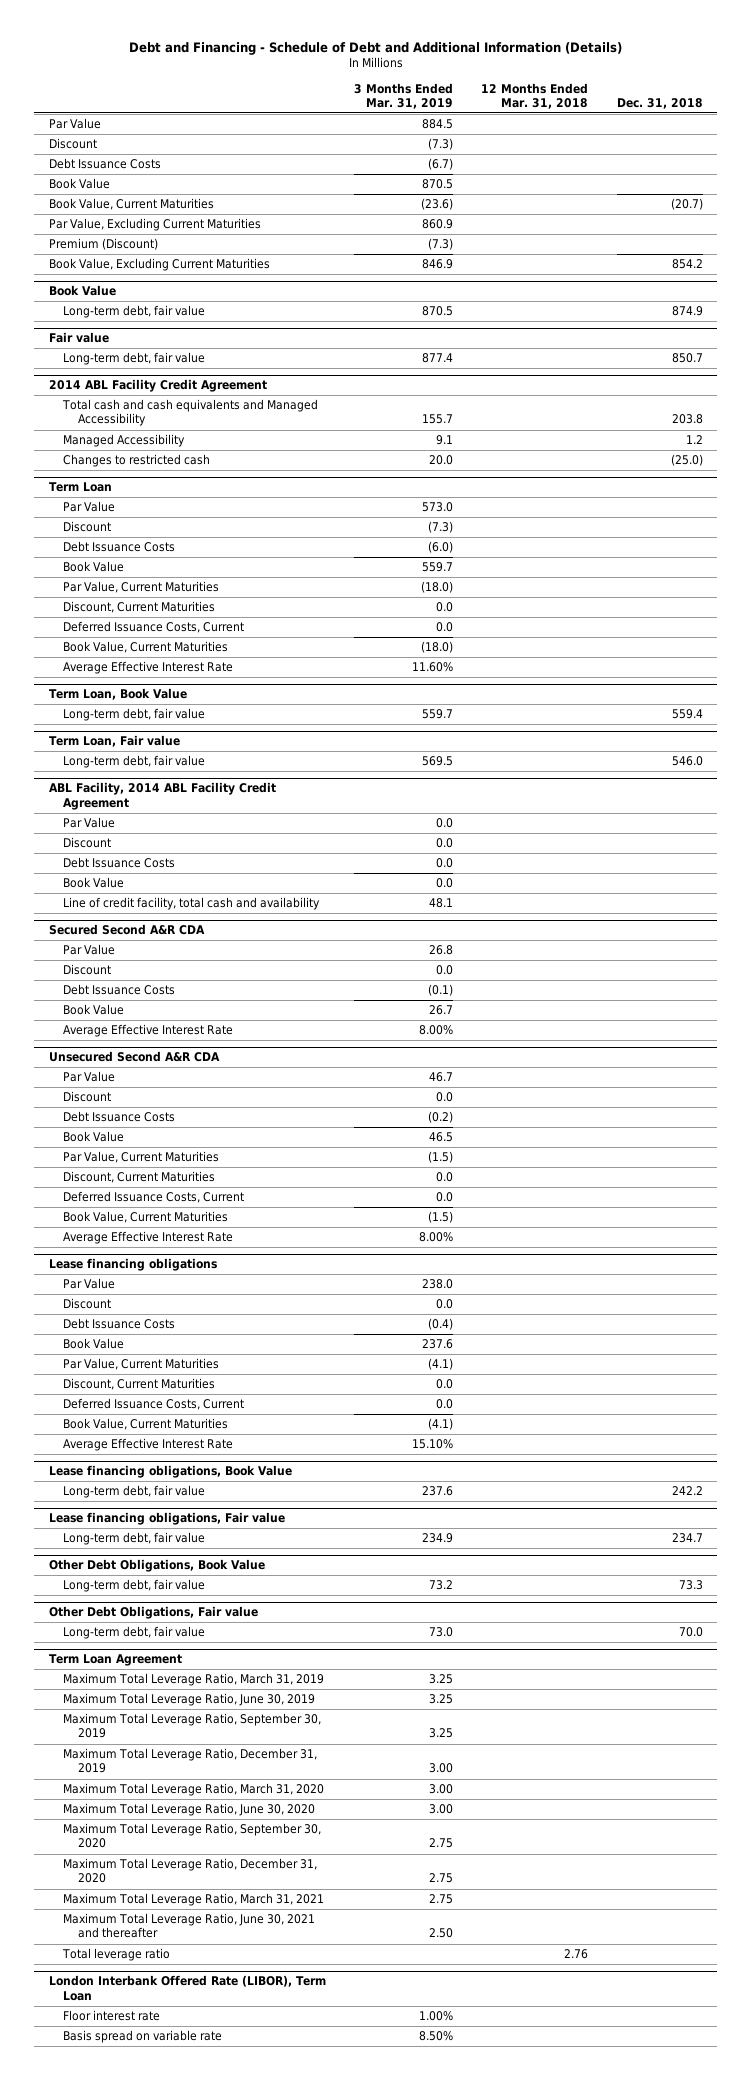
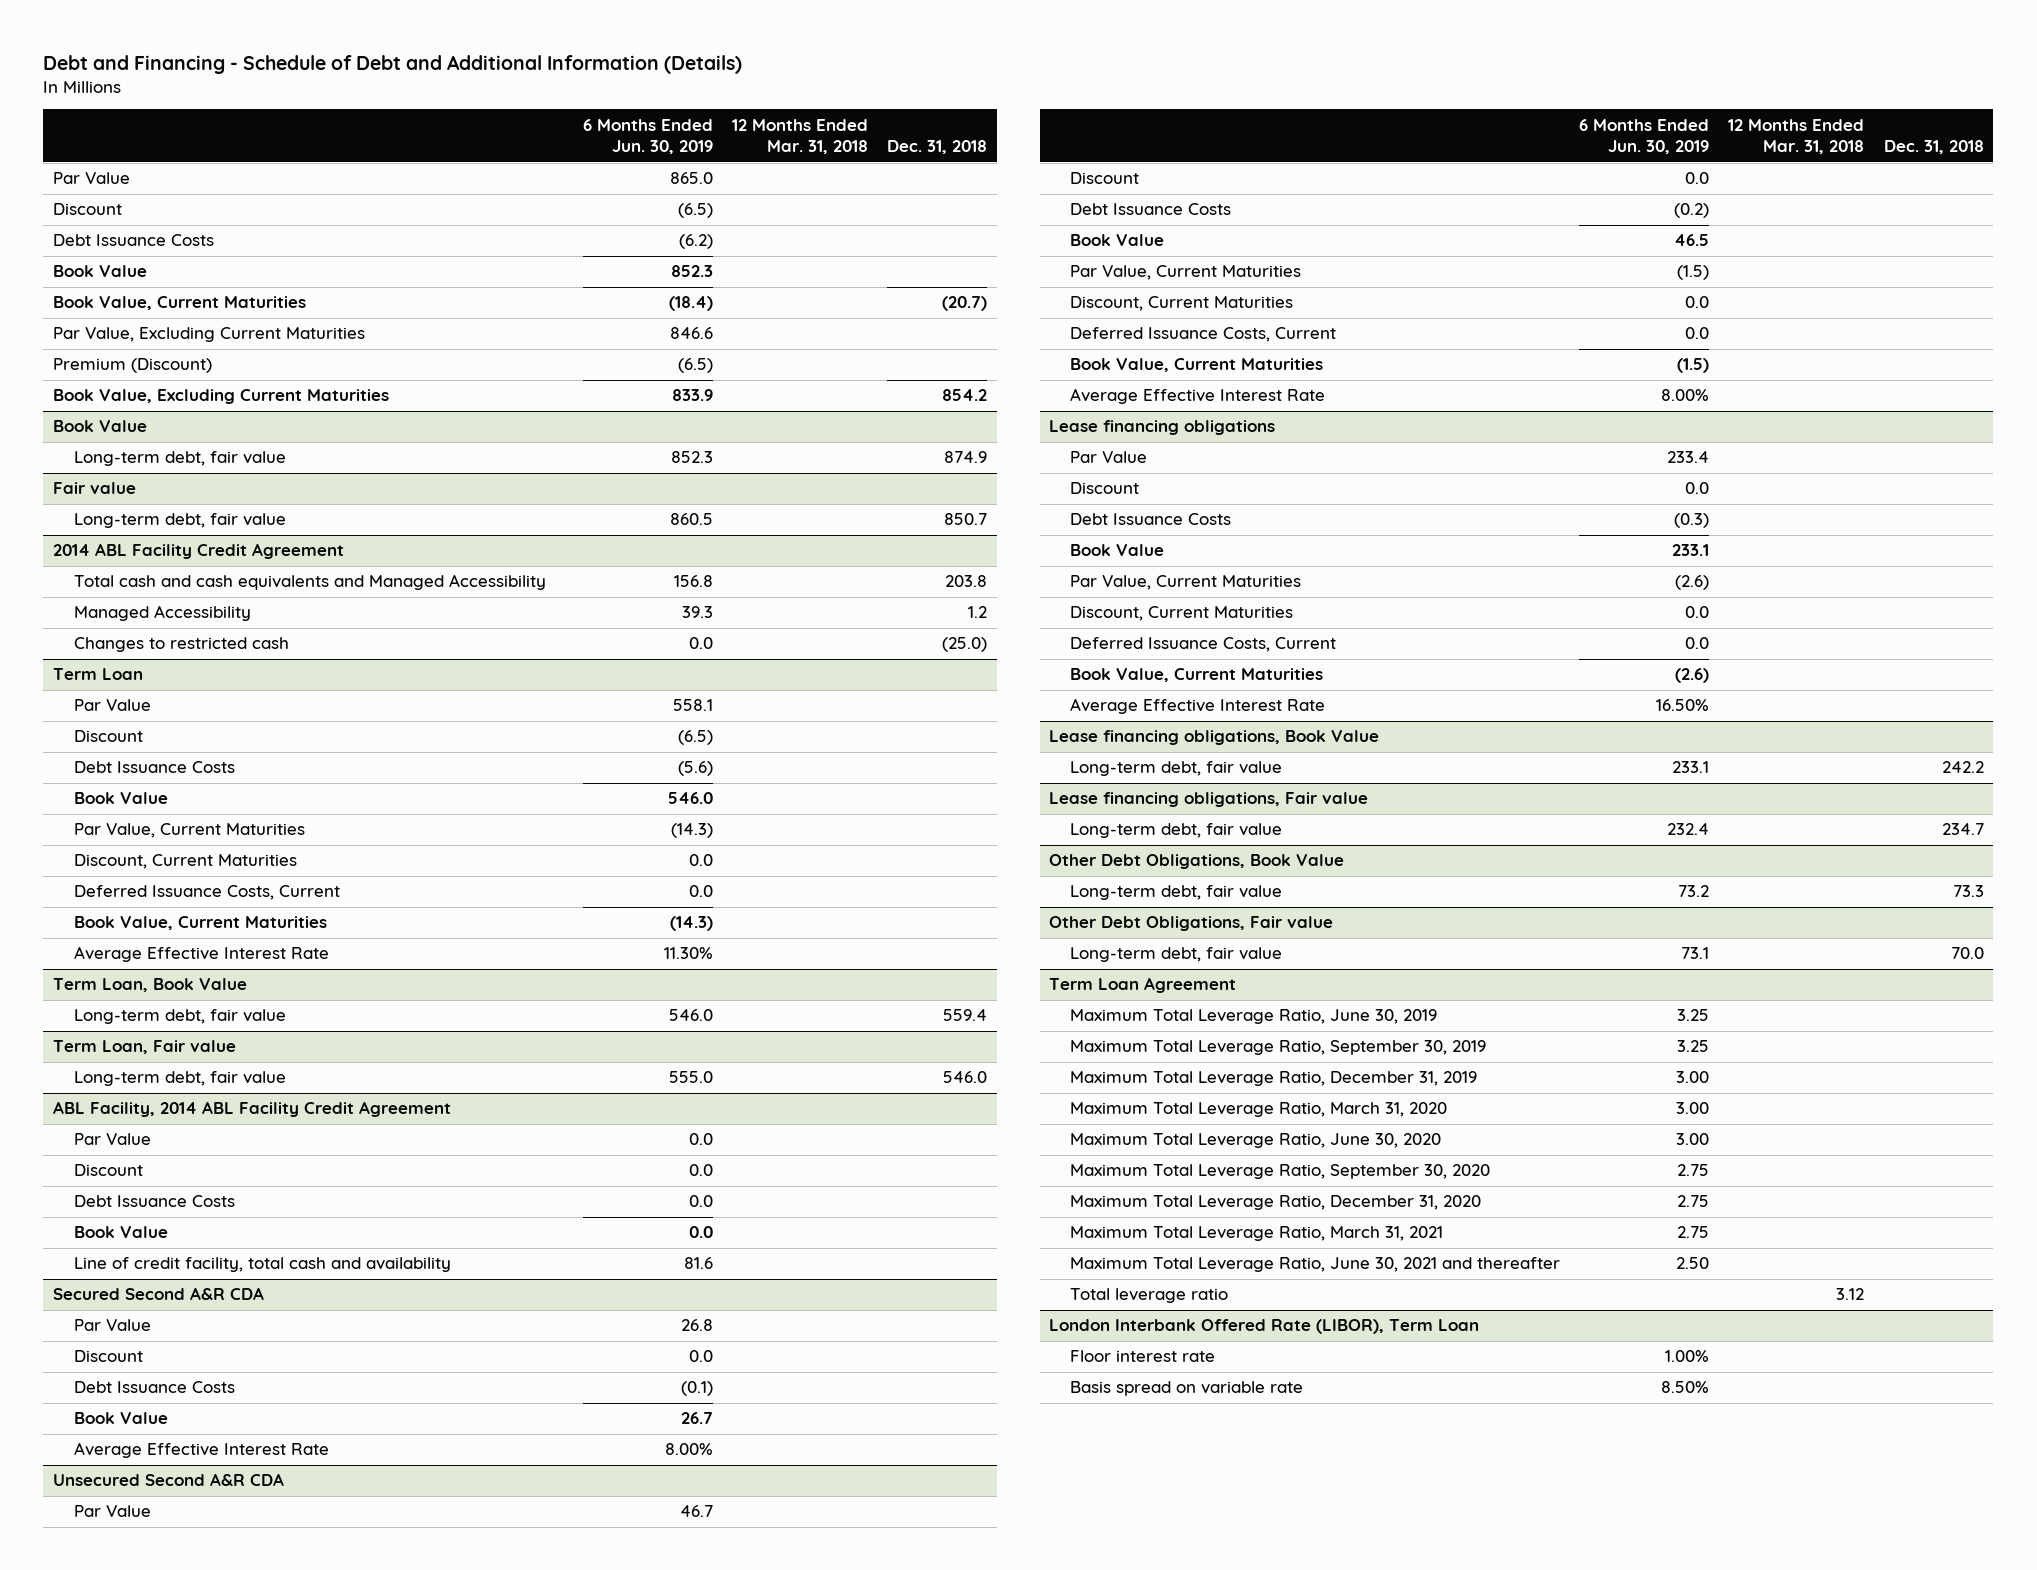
[354,82,454,109] 3 Months Ended Mar. 31, 2019 -> none
none -> [582,118,713,155] 6 Months Ended Jun. 30, 2019
[63,1673,325,1687] Maximum Total Leverage Ratio, March 31, 2019 -> none
[564,1949,589,1960] 2.76 -> [1836,1288,1865,1301] 3.12

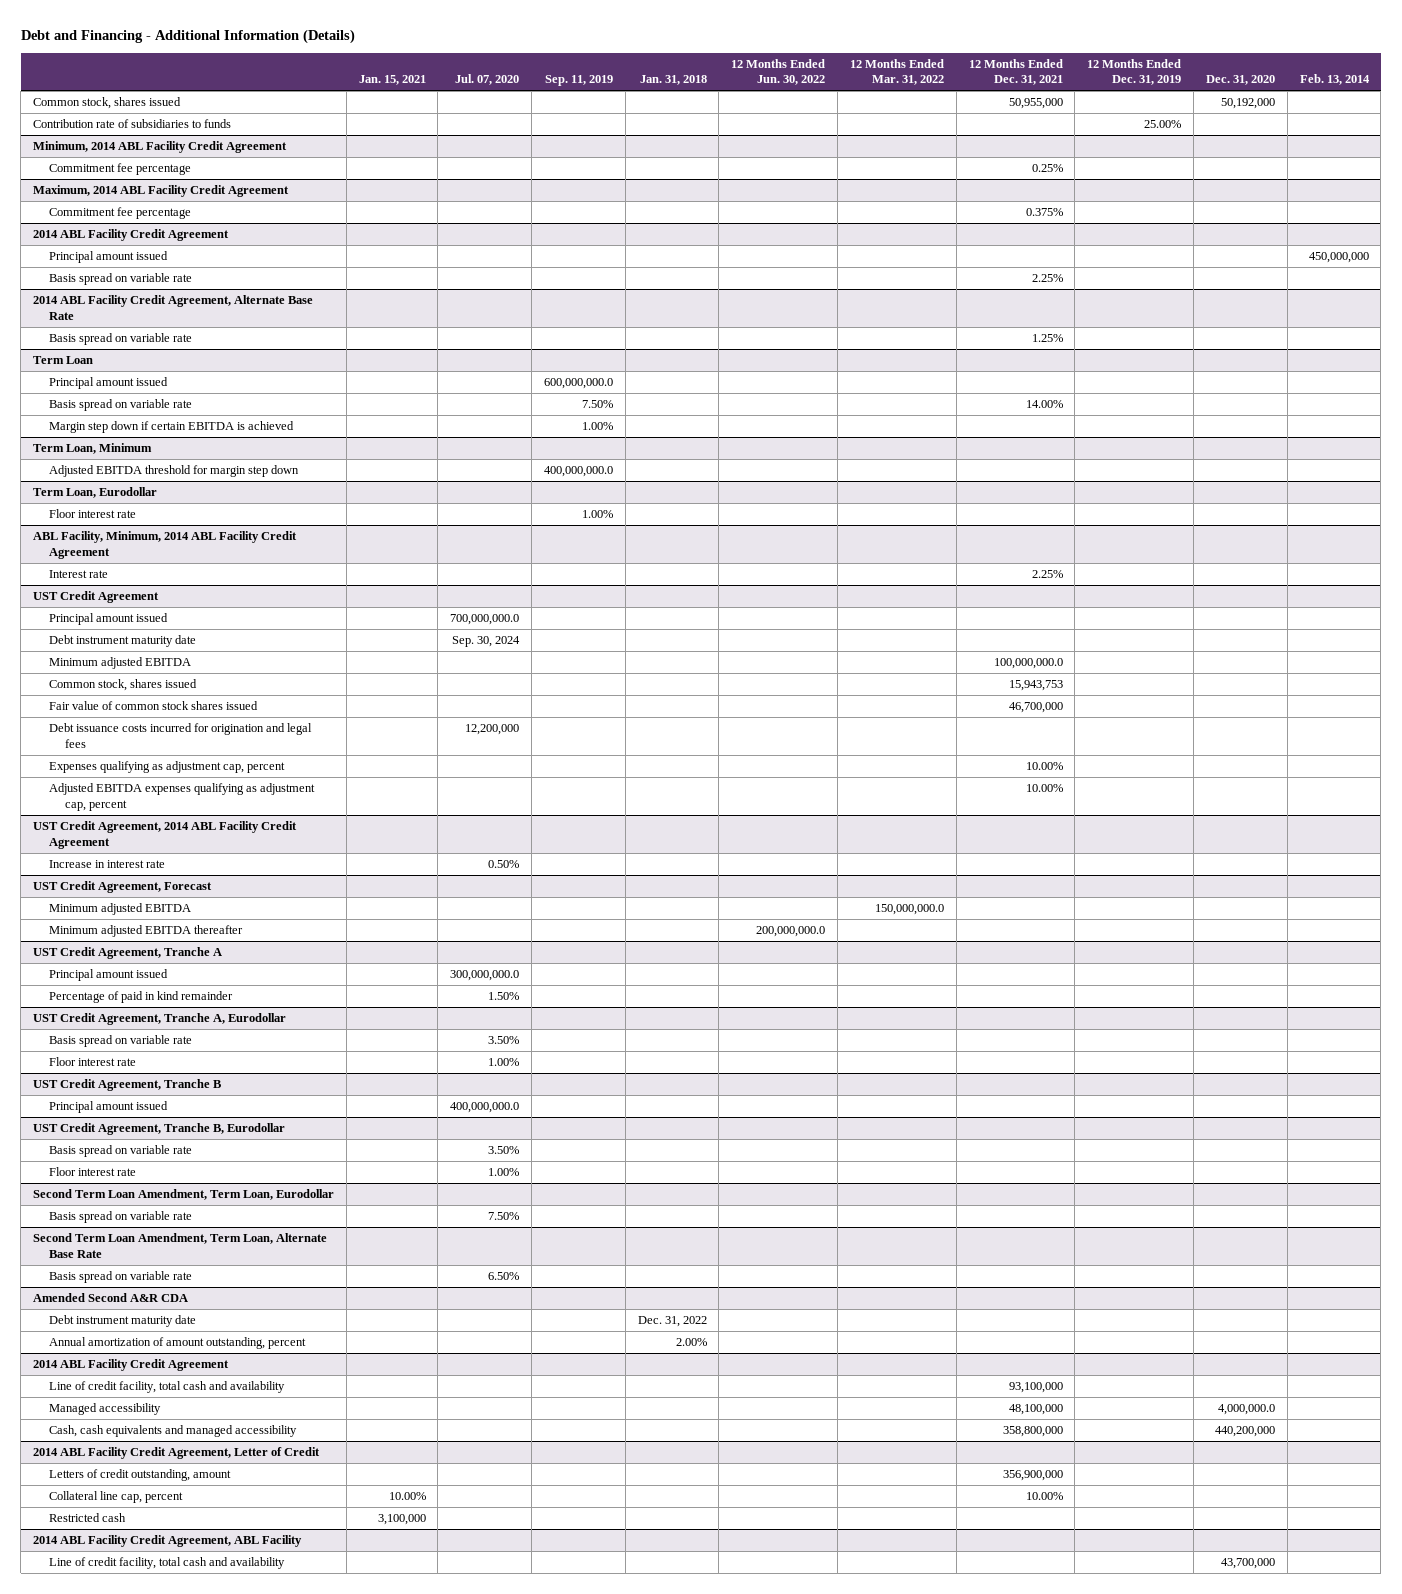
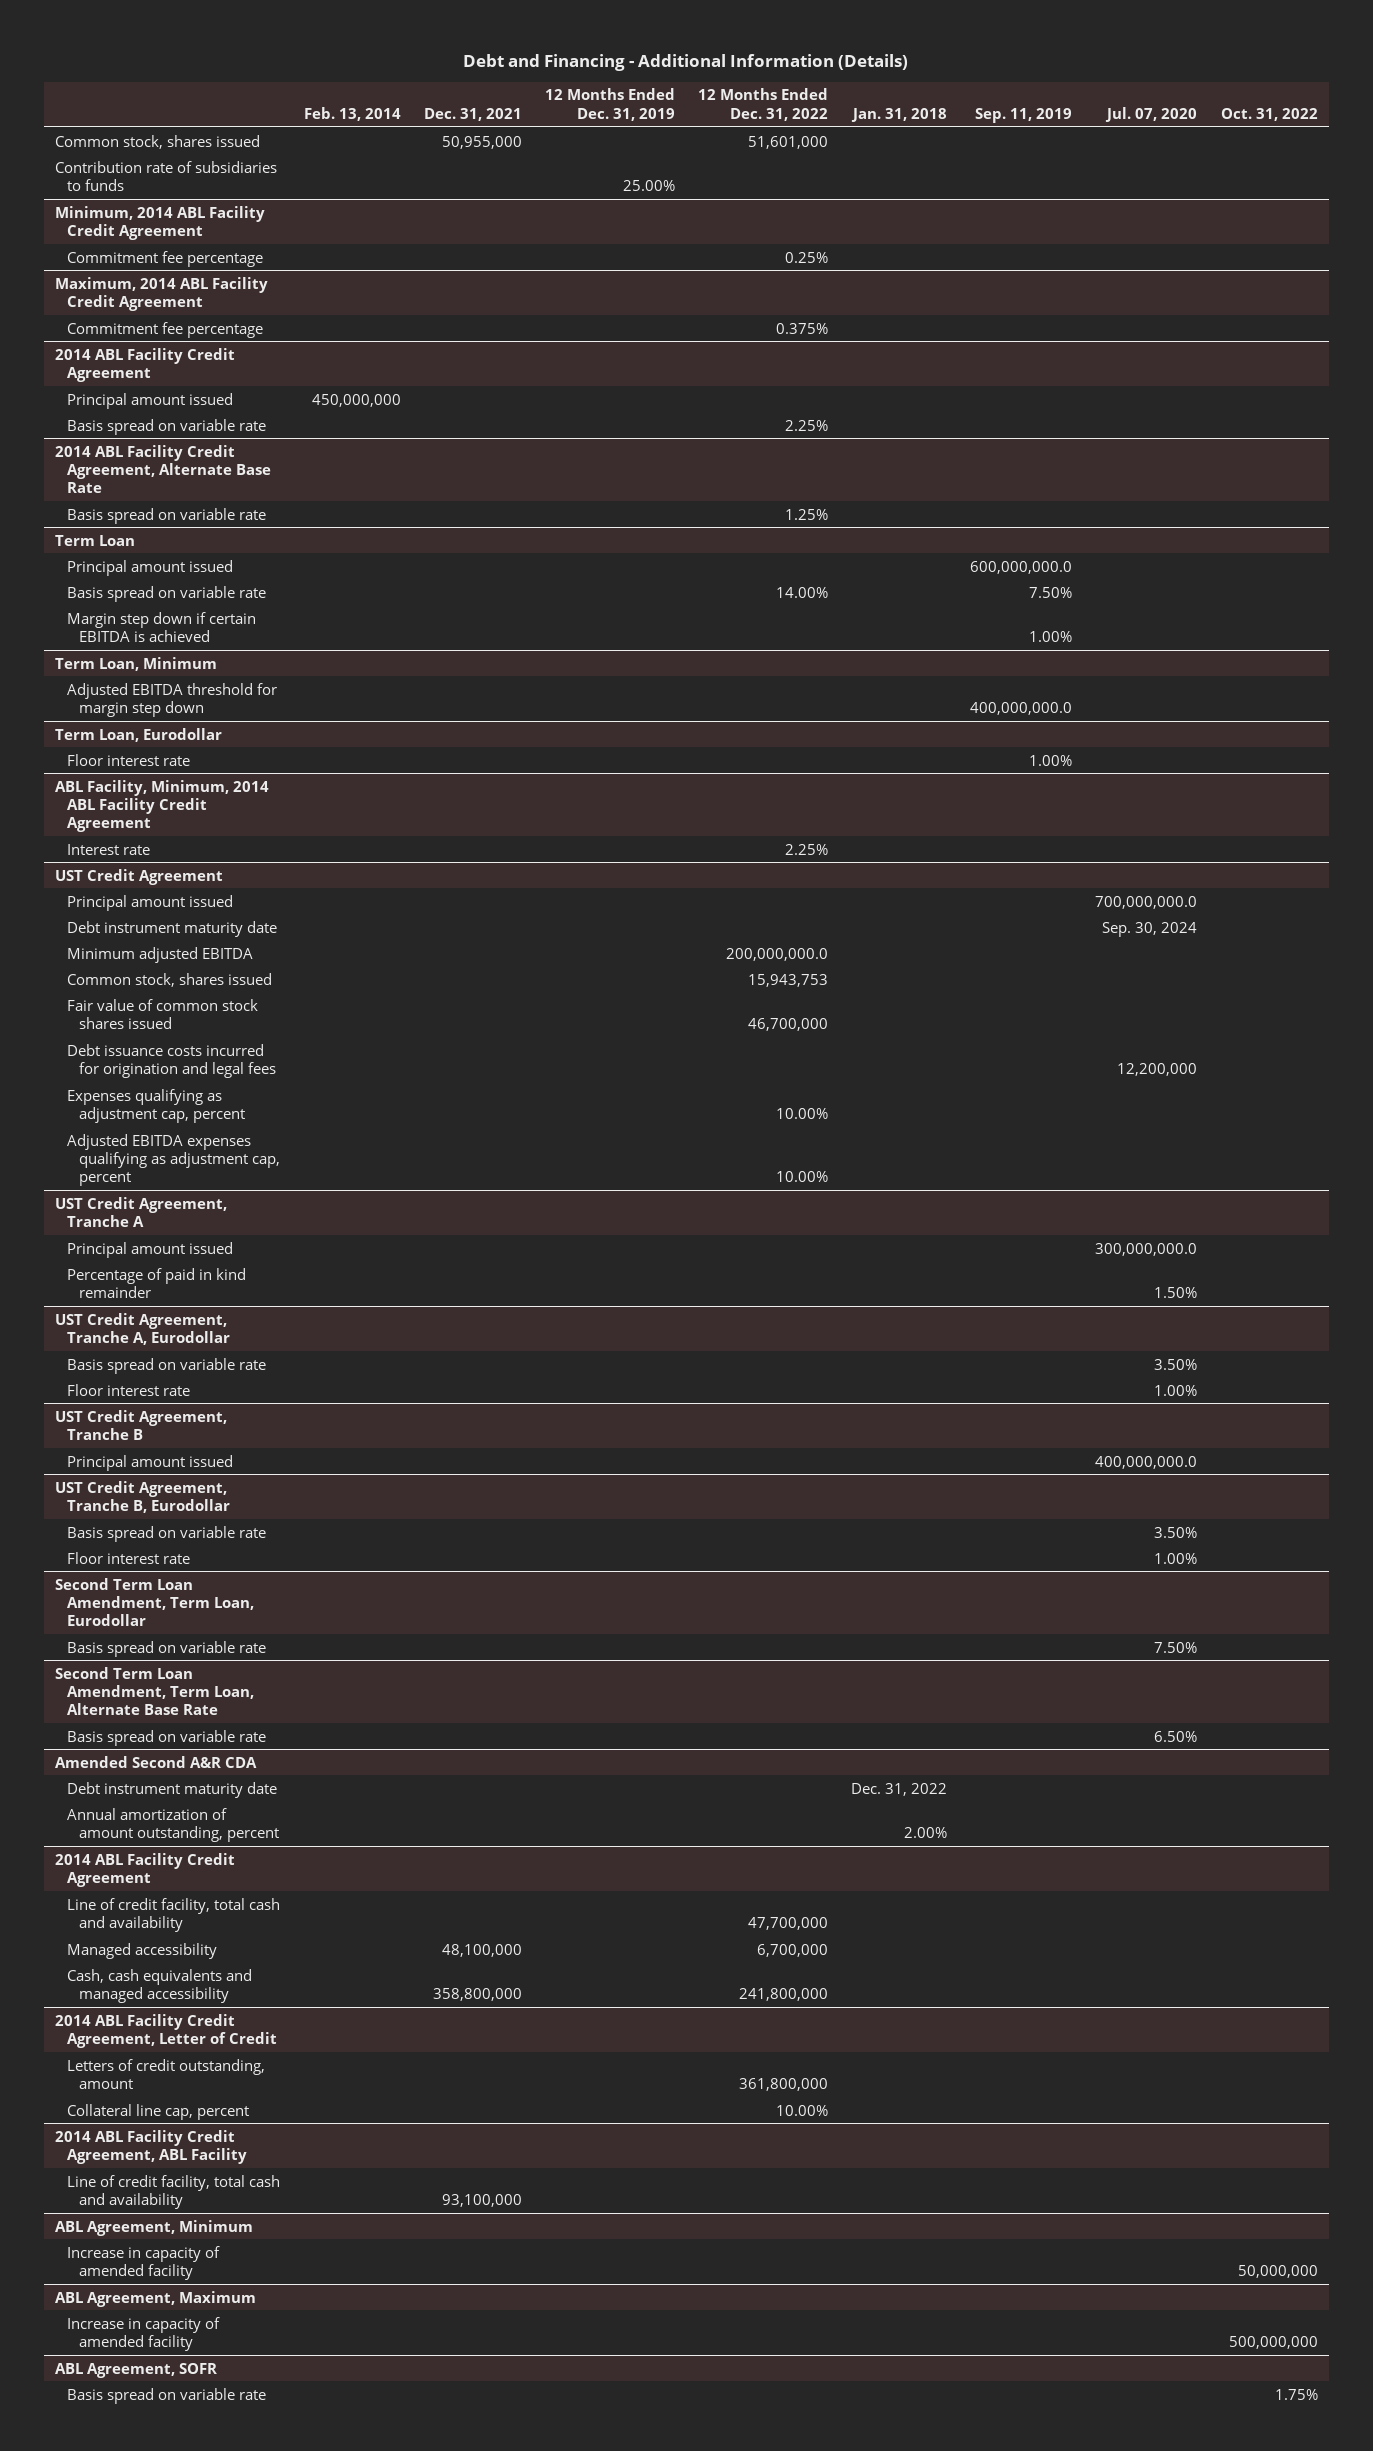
[358,75,426,86] Jan. 15, 2021 -> none
[731,58,826,86] 12 Months Ended Jun. 30, 2022 -> none
[849,58,944,86] 12 Months Ended Mar. 31, 2022 -> none
[968,58,1063,86] 12 Months Ended Dec. 31, 2021 -> none
[1205,75,1275,86] Dec. 31, 2020 -> none
none -> [423,107,522,121] Dec. 31, 2021
none -> [697,88,828,121] 12 Months Ended Dec. 31, 2022
none -> [1220,107,1318,121] Oct. 31, 2022
[32,821,297,849] UST Credit Agreement, 2014 ABL Facility Credit Agreement -> none
[48,860,165,869] Increase in interest rate -> none
[32,881,212,894] UST Credit Agreement, Forecast -> none
[48,903,191,916] Minimum adjusted EBITDA -> none
[48,925,243,938] Minimum adjusted EBITDA thereafter -> none
[48,1513,126,1523] Restricted cash -> none
none -> [55,2219,254,2236] ABL Agreement, Minimum
none -> [67,2245,221,2280] Increase in capacity of amended facility
none -> [55,2290,257,2307] ABL Agreement, Maximum
none -> [67,2316,221,2351] Increase in capacity of amended facility
none -> [55,2362,218,2378] ABL Agreement, SOFR
none -> [67,2387,267,2404] Basis spread on variable rate

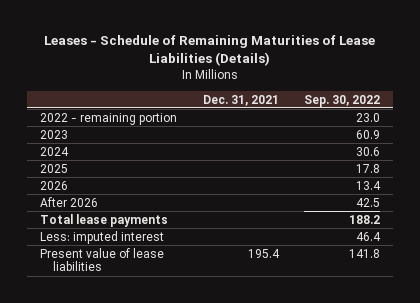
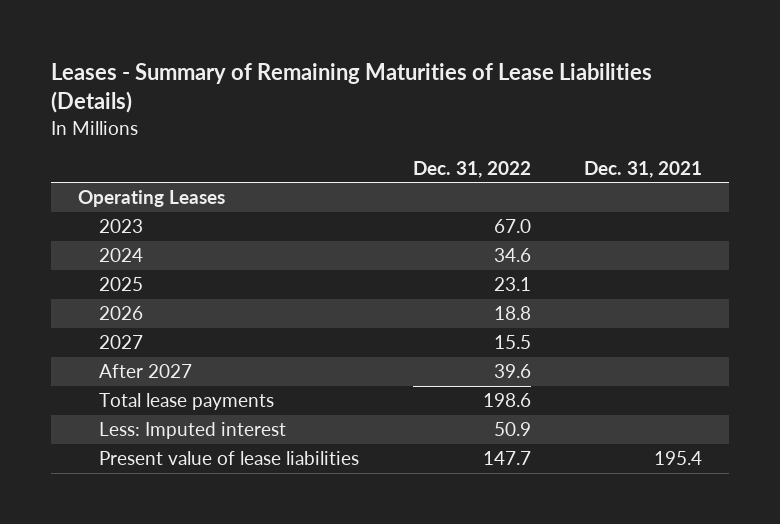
[44,35,376,67] Leases - Schedule of Remaining Maturities of Lease Liabilities (Details) -> [51,63,653,114] Leases - Summary of Remaining Maturities of Lease Liabilities (Details)
[304,94,381,107] Sep. 30, 2022 -> none
none -> [412,160,531,178] Dec. 31, 2022
[39,112,177,125] 2022 - remaining portion -> none
none -> [77,190,225,208] Operating Leases
[39,196,98,207] After 2026 -> none
none -> [99,335,144,350] 2027
none -> [99,364,193,379] After 2027
[39,230,164,244] Less: imputed interest -> [99,422,287,440] Less: Imputed interest

